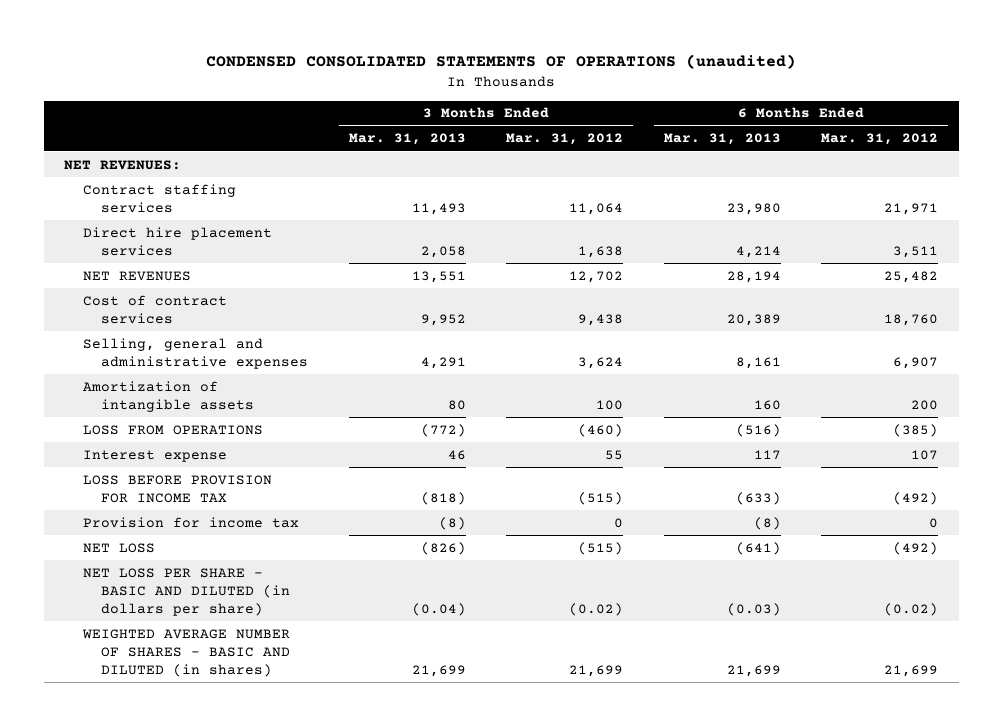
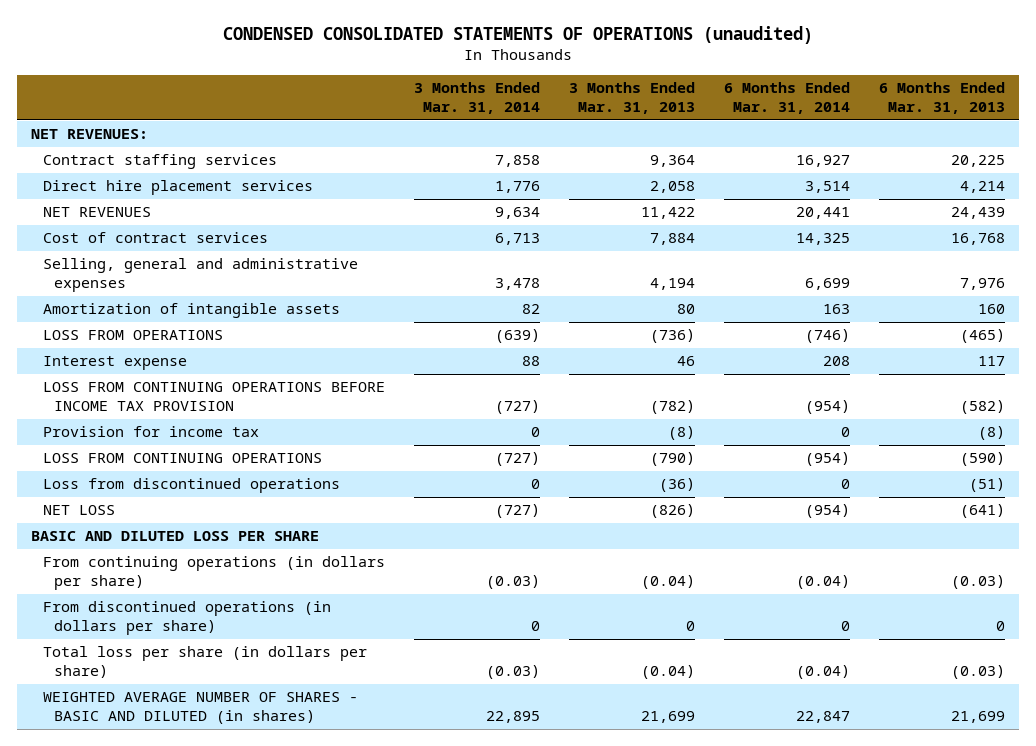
[506,133,624,146] Mar. 31, 2012 -> none
[821,133,939,146] Mar. 31, 2012 -> none
none -> [413,82,540,115] 3 Months Ended Mar. 31, 2014
none -> [723,82,850,115] 6 Months Ended Mar. 31, 2014
[411,202,466,215] 11,493 -> [649,155,695,168] 9,364
[726,202,781,215] 23,980 -> [950,155,1005,168] 20,225
[411,270,466,283] 13,551 -> [640,207,695,220] 11,422
[726,270,781,283] 28,194 -> [950,207,1005,220] 24,439
[420,313,466,326] 9,952 -> [649,233,695,246] 7,884
[726,313,781,326] 20,389 -> [950,233,1005,246] 16,768
[420,356,466,369] 4,291 -> [649,278,695,291] 4,194
[735,356,781,369] 8,161 -> [959,278,1005,291] 7,976
[420,423,466,437] (772) -> [649,329,695,344] (736)
[735,423,781,437] (516) -> [959,329,1005,344] (465)
[82,474,272,503] LOSS BEFORE PROVISION FOR INCOME TAX -> [42,382,385,412] LOSS FROM CONTINUING OPERATIONS BEFORE INCOME TAX PROVISION
[420,491,466,505] (818) -> [649,400,695,415] (782)
[735,491,781,505] (633) -> [959,400,1005,415] (582)
none -> [42,453,322,464] LOSS FROM CONTINUING OPERATIONS
none -> [42,478,340,494] Loss from discontinued operations
none -> [31,531,320,542] BASIC AND DILUTED LOSS PER SHARE
none -> [42,556,385,591] From continuing operations (in dollars per share)
none -> [42,601,331,636] From discontinued operations (in dollars per share)
[82,567,291,616] NET LOSS PER SHARE - BASIC AND DILUTED (in dollars per share) -> [42,646,367,679] Total loss per share (in dollars per share)

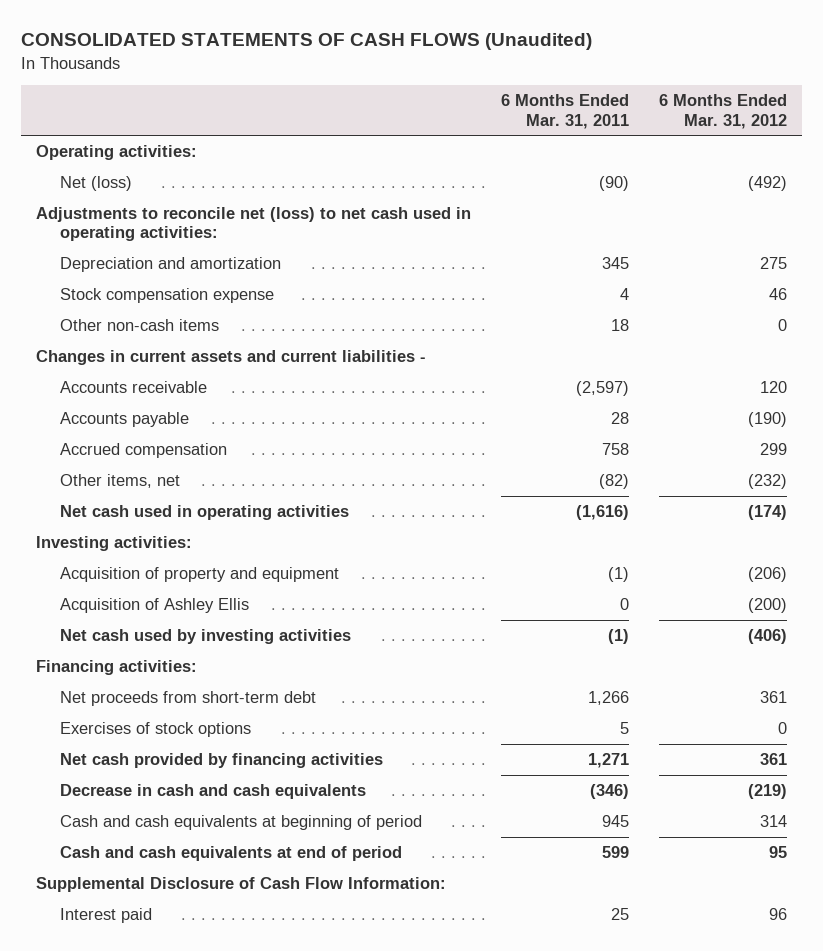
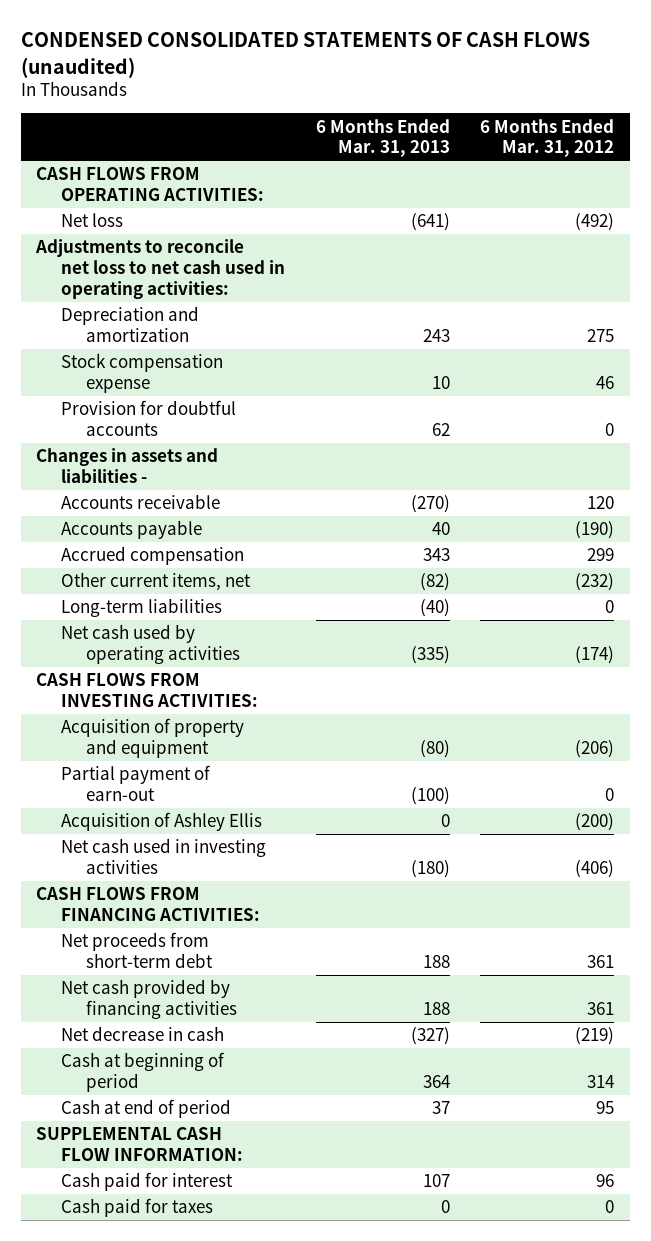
[20,33,592,51] CONSOLIDATED STATEMENTS OF CASH FLOWS (Unaudited) -> [20,32,590,78] CONDENSED CONSOLIDATED STATEMENTS OF CASH FLOWS (unaudited)
[500,94,629,129] 6 Months Ended Mar. 31, 2011 -> none
none -> [315,118,450,158] 6 Months Ended Mar. 31, 2013
[35,145,197,161] Operating activities: -> [36,167,265,202] CASH FLOWS FROM OPERATING ACTIVITIES:
[59,176,132,192] Net (loss) -> [61,213,124,228] Net loss
[35,207,471,242] Adjustments to reconcile net (loss) to net cash used in operating activities: -> [35,239,286,299] Adjustments to reconcile net loss to net cash used in operating activities:
[59,319,219,332] Other non-cash items -> none
none -> [61,400,237,437] Provision for doubtful accounts
[35,350,426,366] Changes in current assets and current liabilities - -> [36,448,219,484] Changes in assets and liabilities -
[59,474,180,489] Other items, net -> [61,572,252,592] Other current items, net
none -> [61,598,223,618] Long-term liabilities
[59,505,349,521] Net cash used in operating activities -> [61,624,241,665] Net cash used by operating activities
[35,536,192,552] Investing activities: -> [36,673,259,708] CASH FLOWS FROM INVESTING ACTIVITIES:
none -> [61,765,212,802] Partial payment of earn-out
[59,629,351,645] Net cash used by investing activities -> [61,838,267,875] Net cash used in investing activities
[35,660,197,676] Financing activities: -> [36,887,261,922] CASH FLOWS FROM FINANCING ACTIVITIES:
[59,722,251,738] Exercises of stock options -> none
[59,784,366,800] Decrease in cash and cash equivalents -> [61,1026,225,1042] Net decrease in cash
[59,815,422,831] Cash and cash equivalents at beginning of period -> [61,1052,226,1093] Cash at beginning of period
[59,846,402,862] Cash and cash equivalents at end of period -> [61,1099,232,1119] Cash at end of period
[35,877,446,893] Supplemental Disclosure of Cash Flow Information: -> [36,1127,244,1162] SUPPLEMENTAL CASH FLOW INFORMATION:
[59,908,152,924] Interest paid -> [61,1172,234,1192] Cash paid for interest
none -> [61,1198,214,1218] Cash paid for taxes

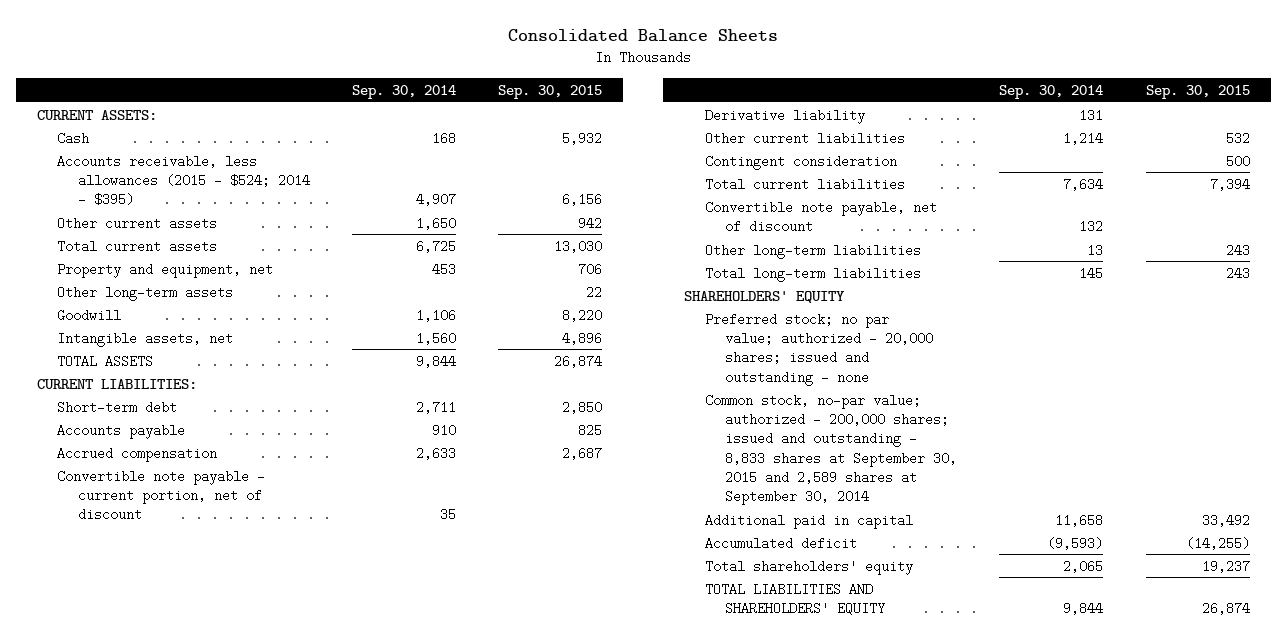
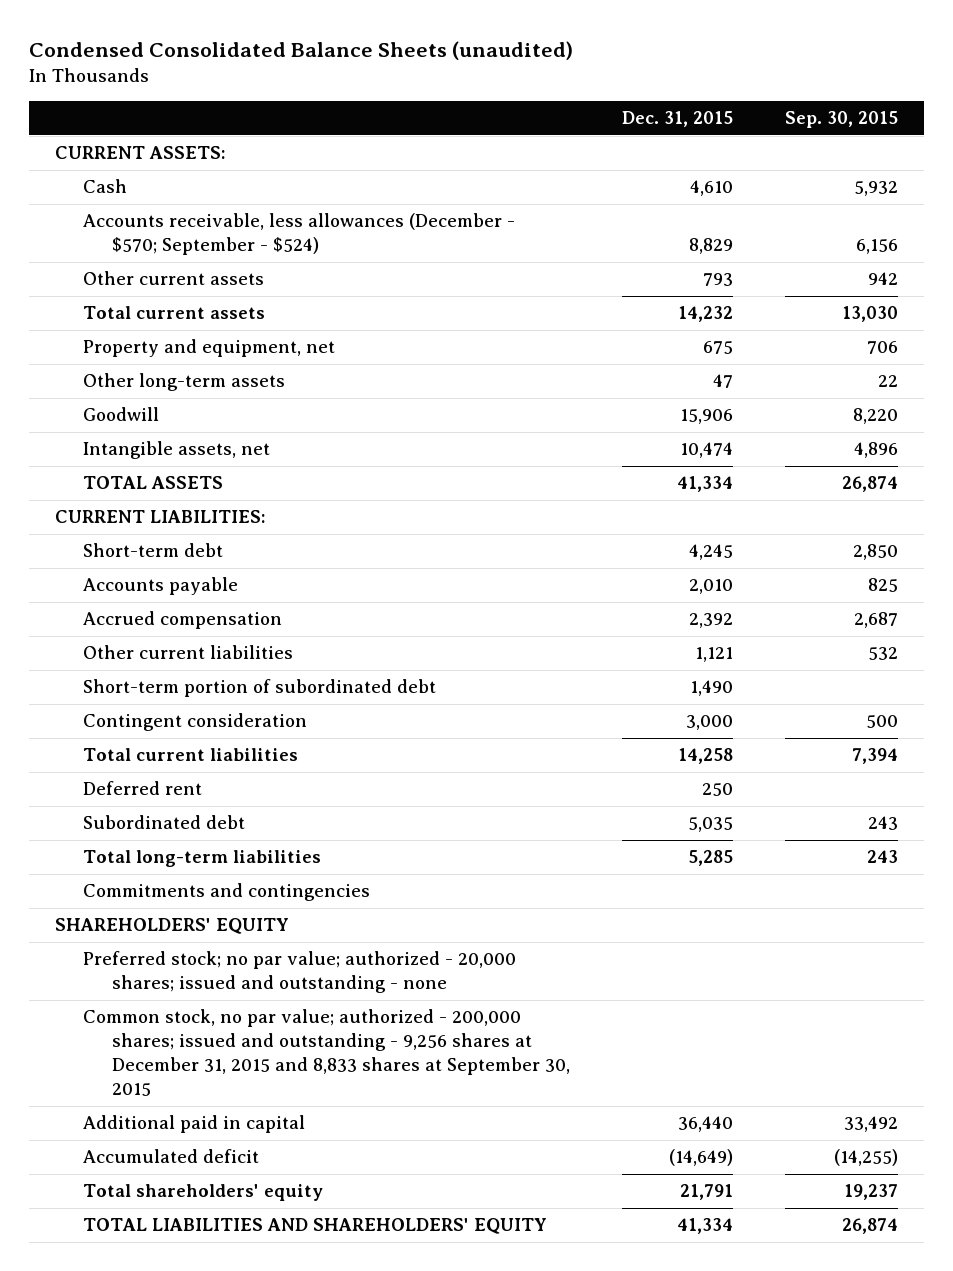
[508,28,779,42] Consolidated Balance Sheets -> [28,41,573,61] Condensed Consolidated Balance Sheets (unaudited)
[352,84,457,99] Sep. 30, 2014 -> none
none -> [622,111,734,128] Dec. 31, 2015
[57,154,310,207] Accounts receivable, less allowances (2015 - $524; 2014 - $395) -> [83,213,516,256] Accounts receivable, less allowances (December - $570; September - $524)
[57,469,266,522] Convertible note payable - current portion, net of discount -> none
[704,108,865,124] Derivative liability -> none
none -> [83,679,437,698] Short-term portion of subordinated debt
[704,200,937,233] Convertible note payable, net of discount -> none
none -> [83,781,203,796] Deferred rent
[704,243,921,259] Other long-term liabilities -> [83,815,246,830] Subordinated debt
none -> [83,883,371,902] Commitments and contingencies
[704,393,958,506] Common stock, no-par value; authorized - 200,000 shares; issued and outstanding - 8,833 shares at September 30, 2015 and 2,589 shares at September 30, 2014 -> [83,1009,570,1097] Common stock, no par value; authorized - 200,000 shares; issued and outstanding - 9,256 shares at December 31, 2015 and 8,833 shares at September 30, 2015

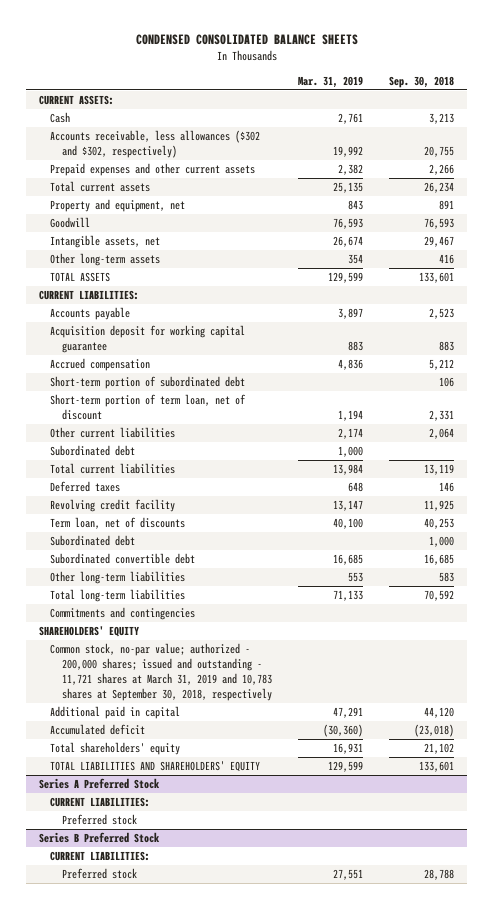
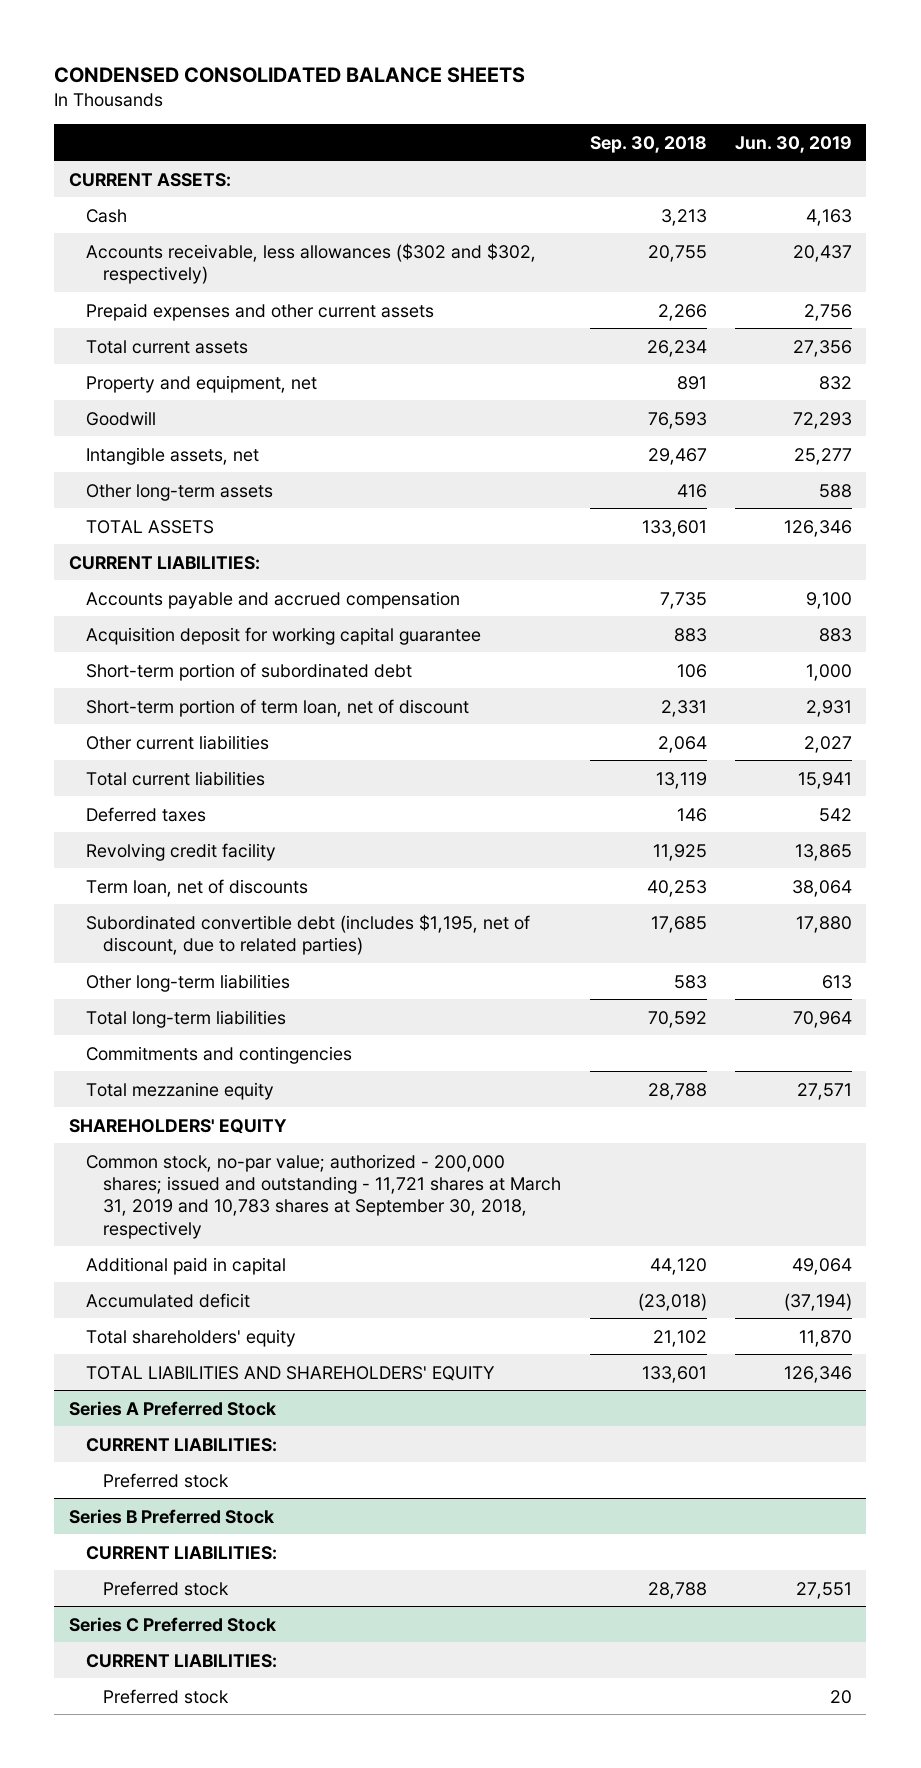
[298,75,364,88] Mar. 31, 2019 -> none
none -> [735,135,853,153] Jun. 30, 2019
[50,307,131,321] Accounts payable -> [85,590,460,609] Accounts payable and accrued compensation
[429,308,455,320] 2,523 -> [659,591,707,609] 7,735
[50,358,151,372] Accrued compensation -> none
[50,445,136,457] Subordinated debt -> none
[50,535,136,547] Subordinated debt -> none
[50,553,196,565] Subordinated convertible debt -> [85,913,530,955] Subordinated convertible debt (includes $1,195, net of discount, due to related parties)
[424,554,455,566] 16,685 -> [650,915,707,933] 17,685
none -> [85,1081,274,1100] Total mezzanine equity
none -> [68,1616,277,1632] Series C Preferred Stock
none -> [85,1653,277,1668] CURRENT LIABILITIES:
none -> [103,1688,230,1704] Preferred stock

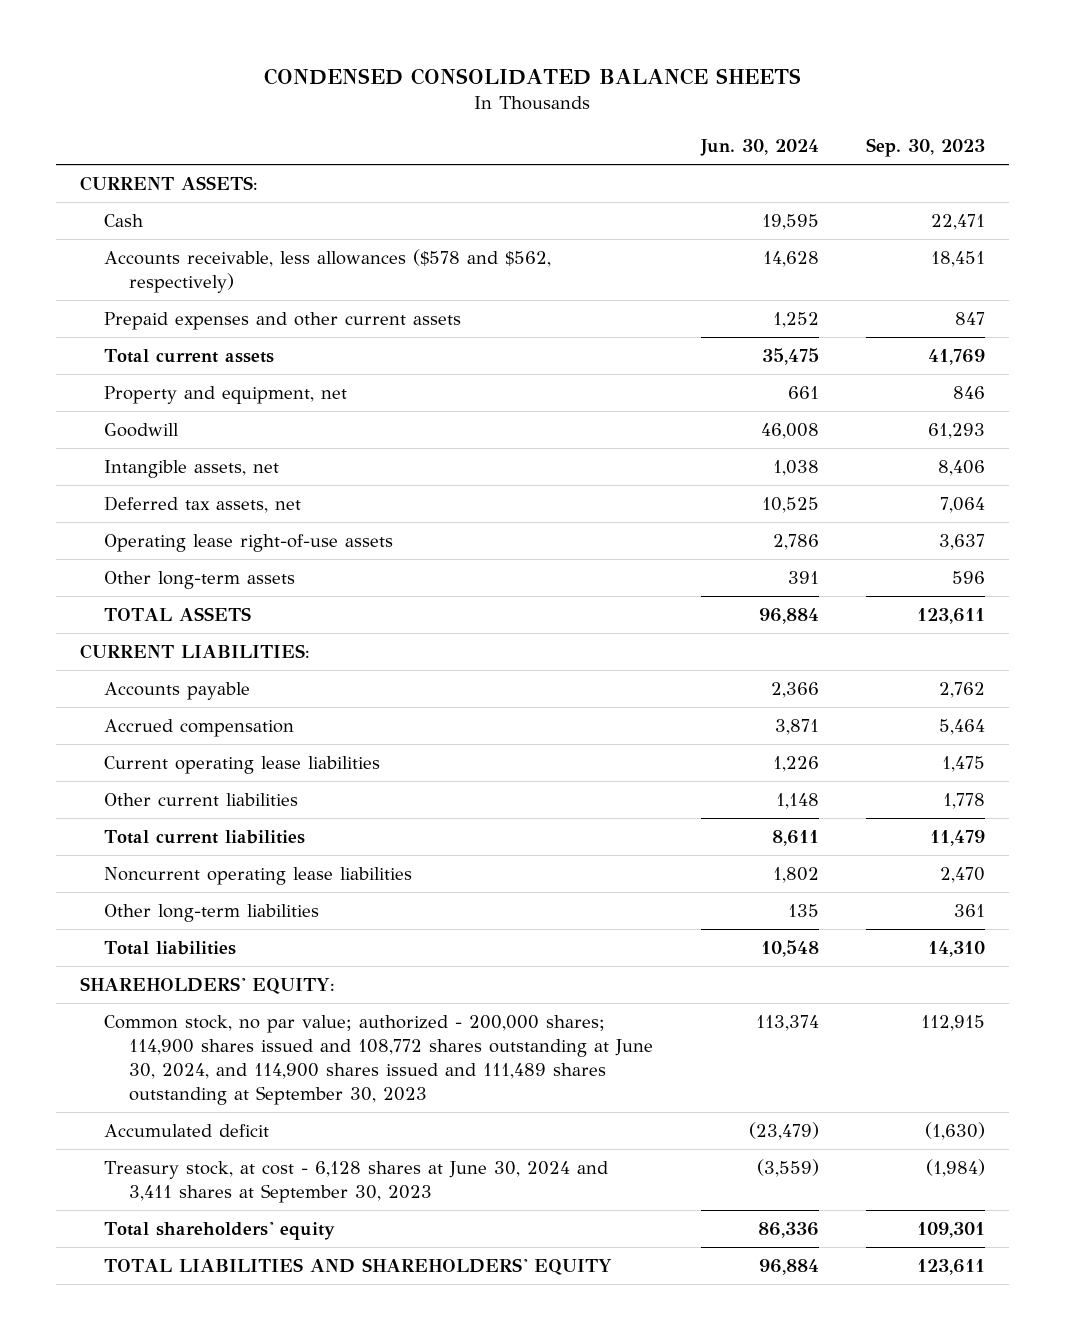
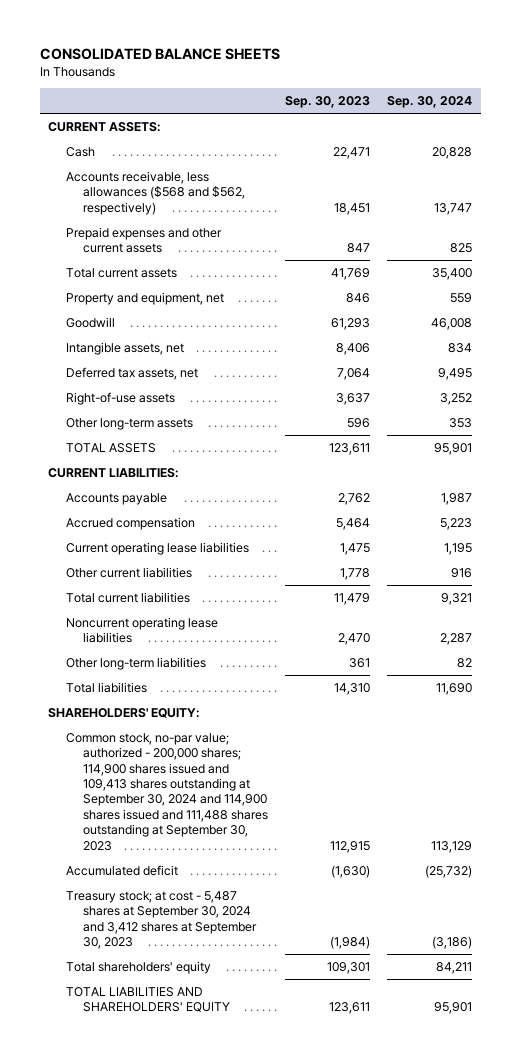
[264,68,802,86] CONDENSED CONSOLIDATED BALANCE SHEETS -> [39,48,280,61] CONSOLIDATED BALANCE SHEETS
[699,139,819,157] Jun. 30, 2024 -> none
none -> [387,96,473,109] Sep. 30, 2024
[104,248,552,293] Accounts receivable, less allowances ($578 and $562, respectively) -> [65,170,246,215] Accounts receivable, less allowances ($568 and $562, respectively)
[104,533,394,552] Operating lease right-of-use assets -> [65,391,175,405] Right-of-use assets
[104,1014,653,1105] Common stock, no par value; authorized - 200,000 shares; 114,900 shares issued and 108,772 shares outstanding at June 30, 2024, and 114,900 shares issued and 111,489 shares outstanding at September 30, 2023 -> [65,732,269,851] Common stock, no-par value; authorized - 200,000 shares; 114,900 shares issued and 109,413 shares outstanding at September 30, 2024 and 114,900 shares issued and 111,488 shares outstanding at September 30, 2023
[104,1160,609,1203] Treasury stock, at cost - 6,128 shares at June 30, 2024 and 3,411 shares at September 30, 2023 -> [65,890,258,949] Treasury stock; at cost - 5,487 shares at September 30, 2024 and 3,412 shares at September 30, 2023

